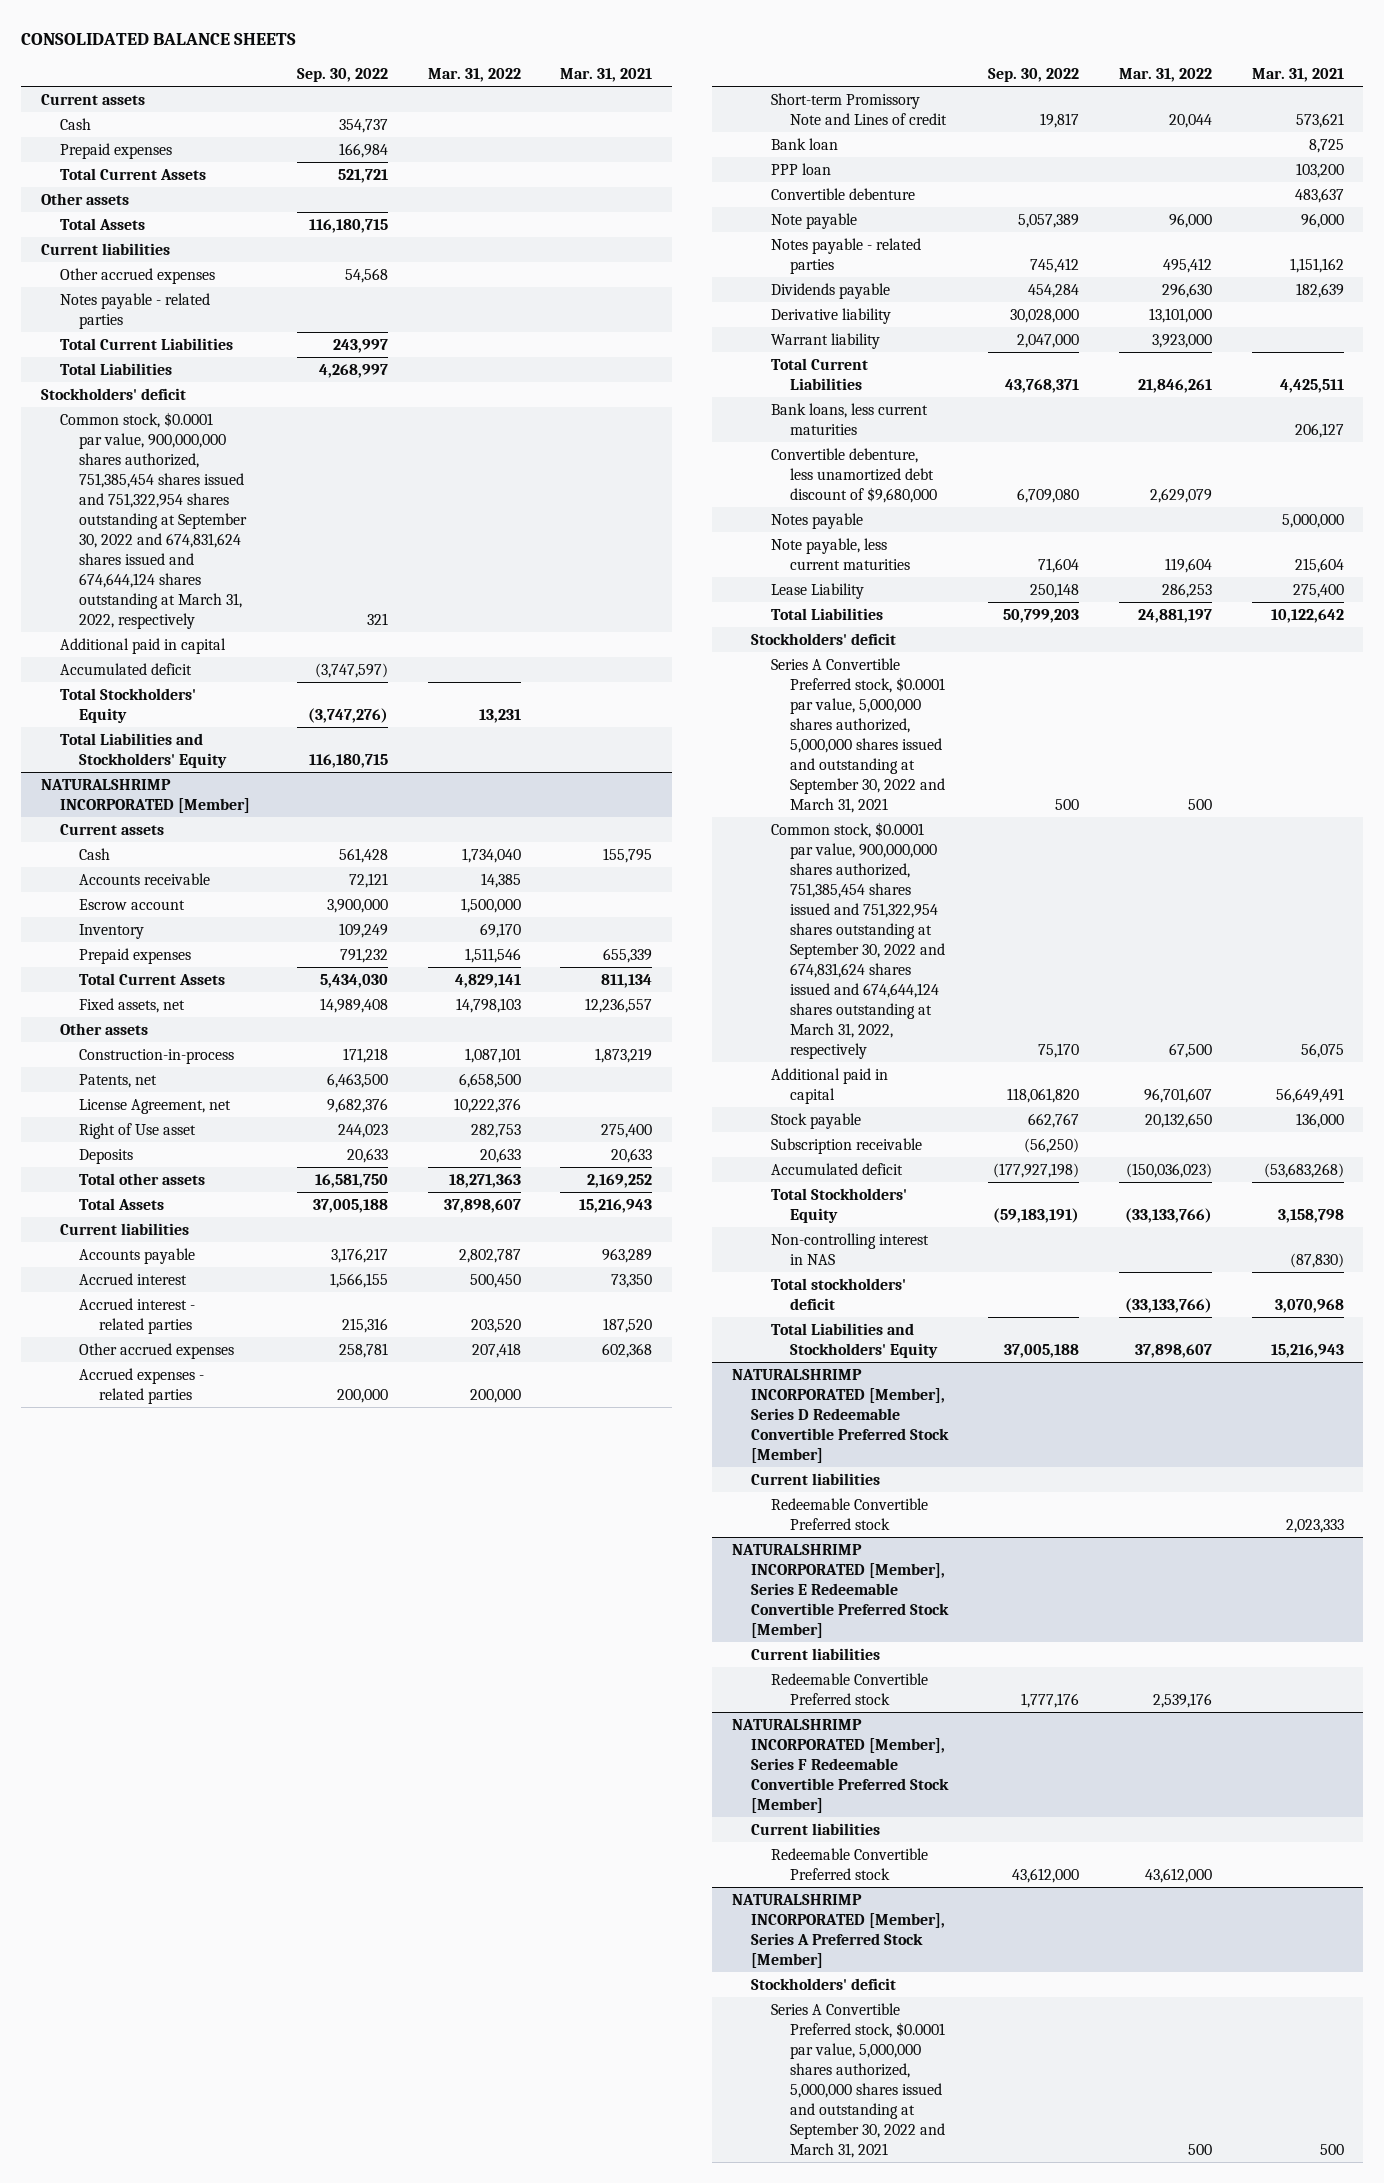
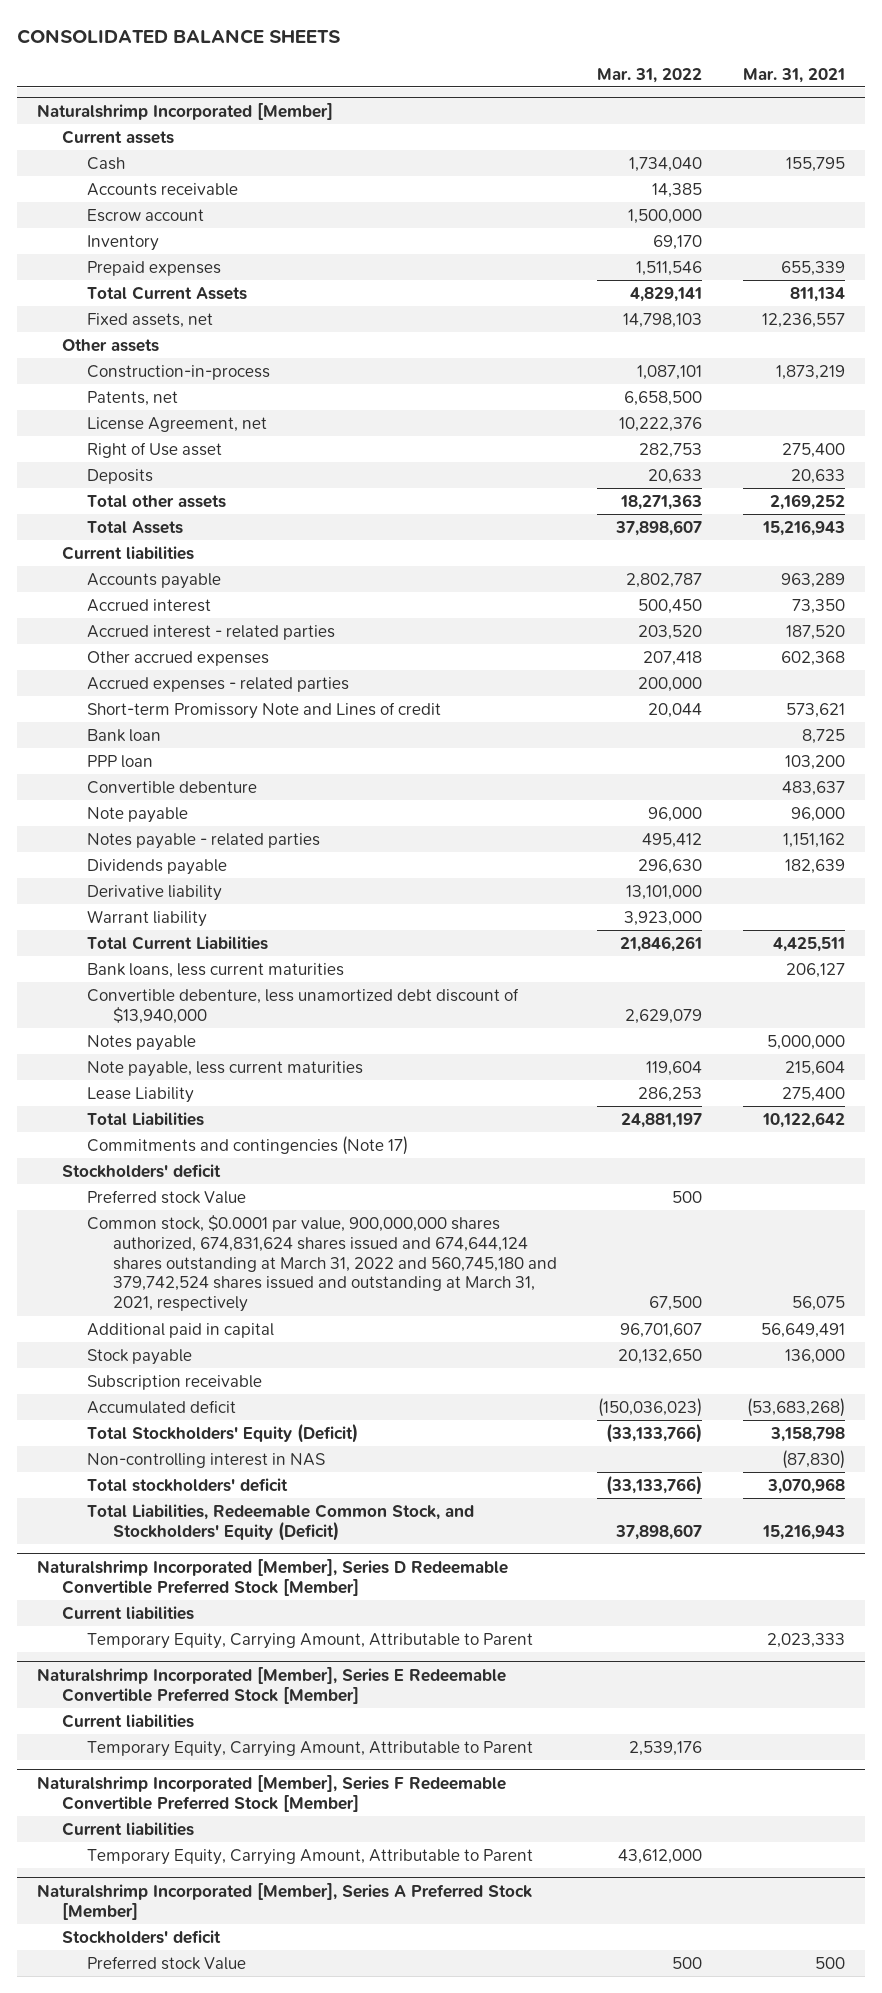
[296,68,388,83] Sep. 30, 2022 -> none
[40,93,145,105] Current assets -> none
[60,117,92,130] Cash -> none
[60,142,173,159] Prepaid expenses -> none
[60,167,207,180] Total Current Assets -> none
[40,192,129,205] Other assets -> none
[60,217,146,230] Total Assets -> none
[40,242,170,255] Current liabilities -> none
[60,267,216,284] Other accrued expenses -> none
[60,292,211,329] Notes payable - related parties -> none
[60,337,234,350] Total Current Liabilities -> none
[60,362,173,375] Total Liabilities -> none
[40,387,186,400] Stockholders' deficit -> none
[60,411,248,630] Common stock, $0.0001 par value, 900,000,000 shares authorized, 751,385,454 shares issued and 751,322,954 shares outstanding at September 30, 2022 and 674,831,624 shares issued and 674,644,124 shares outstanding at March 31, 2022, respectively -> none
[60,637,227,654] Additional paid in capital -> none
[60,662,193,675] Accumulated deficit -> none
[60,687,197,723] Total Stockholders' Equity -> none
[60,732,228,768] Total Liabilities and Stockholders' Equity -> none
[40,778,251,813] NATURALSHRIMP INCORPORATED [Member] -> [37,102,334,120] Naturalshrimp Incorporated [Member]
[770,447,937,503] Convertible debenture, less unamortized debt discount of $9,680,000 -> [87,987,520,1024] Convertible debenture, less unamortized debt discount of $13,940,000
none -> [87,1135,409,1155] Commitments and contingencies (Note 17)
[770,657,945,813] Series A Convertible Preferred stock, $0.0001 par value, 5,000,000 shares authorized, 5,000,000 shares issued and outstanding at September 30, 2022 and March 31, 2021 -> [87,1189,247,1204] Preferred stock Value
[770,821,945,1060] Common stock, $0.0001 par value, 900,000,000 shares authorized, 751,385,454 shares issued and 751,322,954 shares outstanding at September 30, 2022 and 674,831,624 shares issued and 674,644,124 shares outstanding at March 31, 2022, respectively -> [87,1214,557,1313] Common stock, $0.0001 par value, 900,000,000 shares authorized, 674,831,624 shares issued and 674,644,124 shares outstanding at March 31, 2022 and 560,745,180 and 379,742,524 shares issued and outstanding at March 31, 2021, respectively
[770,1187,907,1223] Total Stockholders' Equity -> [87,1422,359,1443] Total Stockholders' Equity (Deficit)
[770,1322,938,1358] Total Liabilities and Stockholders' Equity -> [87,1503,475,1541] Total Liabilities, Redeemable Common Stock, and Stockholders' Equity (Deficit)
[731,1368,950,1463] NATURALSHRIMP INCORPORATED [Member], Series D Redeemable Convertible Preferred Stock [Member] -> [37,1558,509,1596] Naturalshrimp Incorporated [Member], Series D Redeemable Convertible Preferred Stock [Member]
[770,1497,928,1530] Redeemable Convertible Preferred stock -> [87,1632,534,1649] Temporary Equity, Carrying Amount, Attributable to Parent
[731,1543,950,1638] NATURALSHRIMP INCORPORATED [Member], Series E Redeemable Convertible Preferred Stock [Member] -> [37,1666,507,1704] Naturalshrimp Incorporated [Member], Series E Redeemable Convertible Preferred Stock [Member]
[770,1672,928,1705] Redeemable Convertible Preferred stock -> [87,1740,534,1757] Temporary Equity, Carrying Amount, Attributable to Parent
[731,1718,950,1813] NATURALSHRIMP INCORPORATED [Member], Series F Redeemable Convertible Preferred Stock [Member] -> [37,1774,507,1812] Naturalshrimp Incorporated [Member], Series F Redeemable Convertible Preferred Stock [Member]
[770,1847,928,1880] Redeemable Convertible Preferred stock -> [87,1848,534,1865] Temporary Equity, Carrying Amount, Attributable to Parent
[731,1893,946,1968] NATURALSHRIMP INCORPORATED [Member], Series A Preferred Stock [Member] -> [37,1882,533,1920] Naturalshrimp Incorporated [Member], Series A Preferred Stock [Member]
[770,2002,945,2158] Series A Convertible Preferred stock, $0.0001 par value, 5,000,000 shares authorized, 5,000,000 shares issued and outstanding at September 30, 2022 and March 31, 2021 -> [87,1955,247,1970] Preferred stock Value

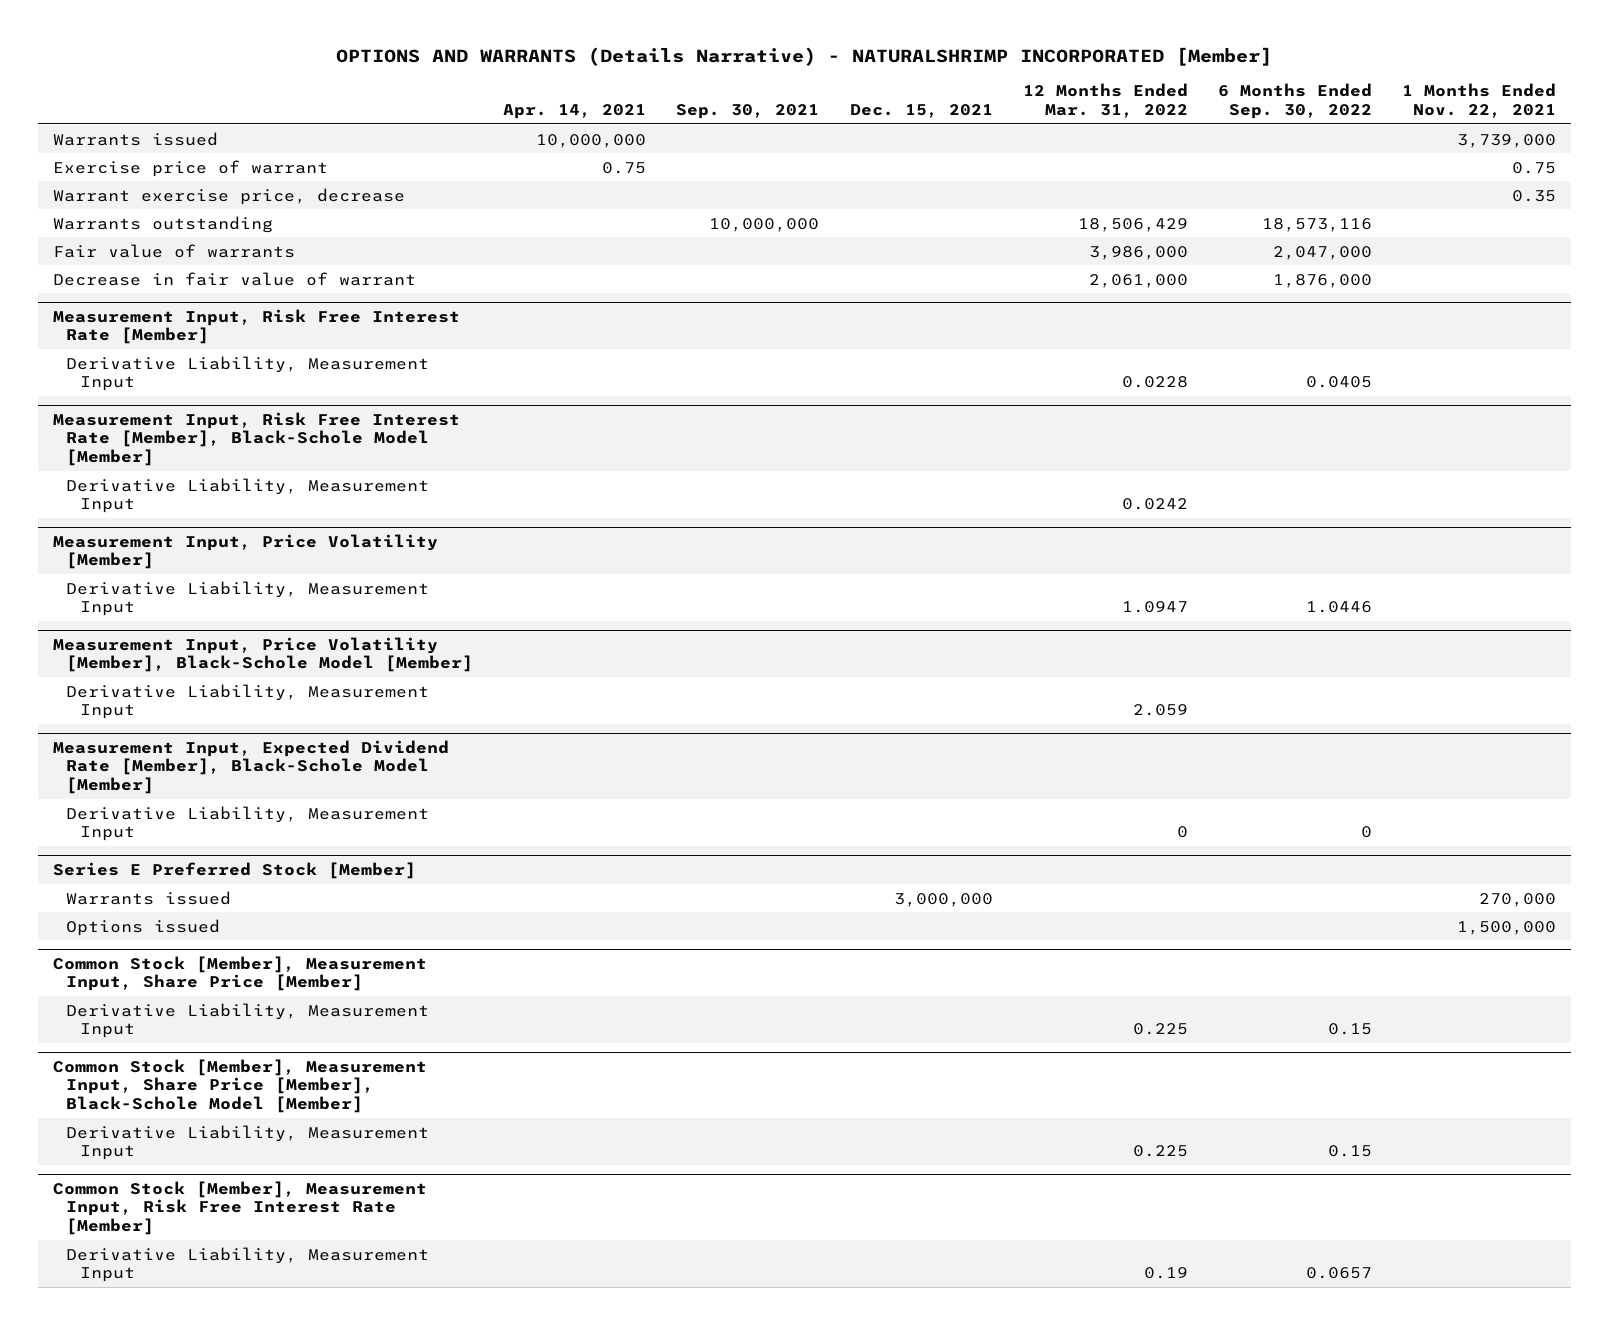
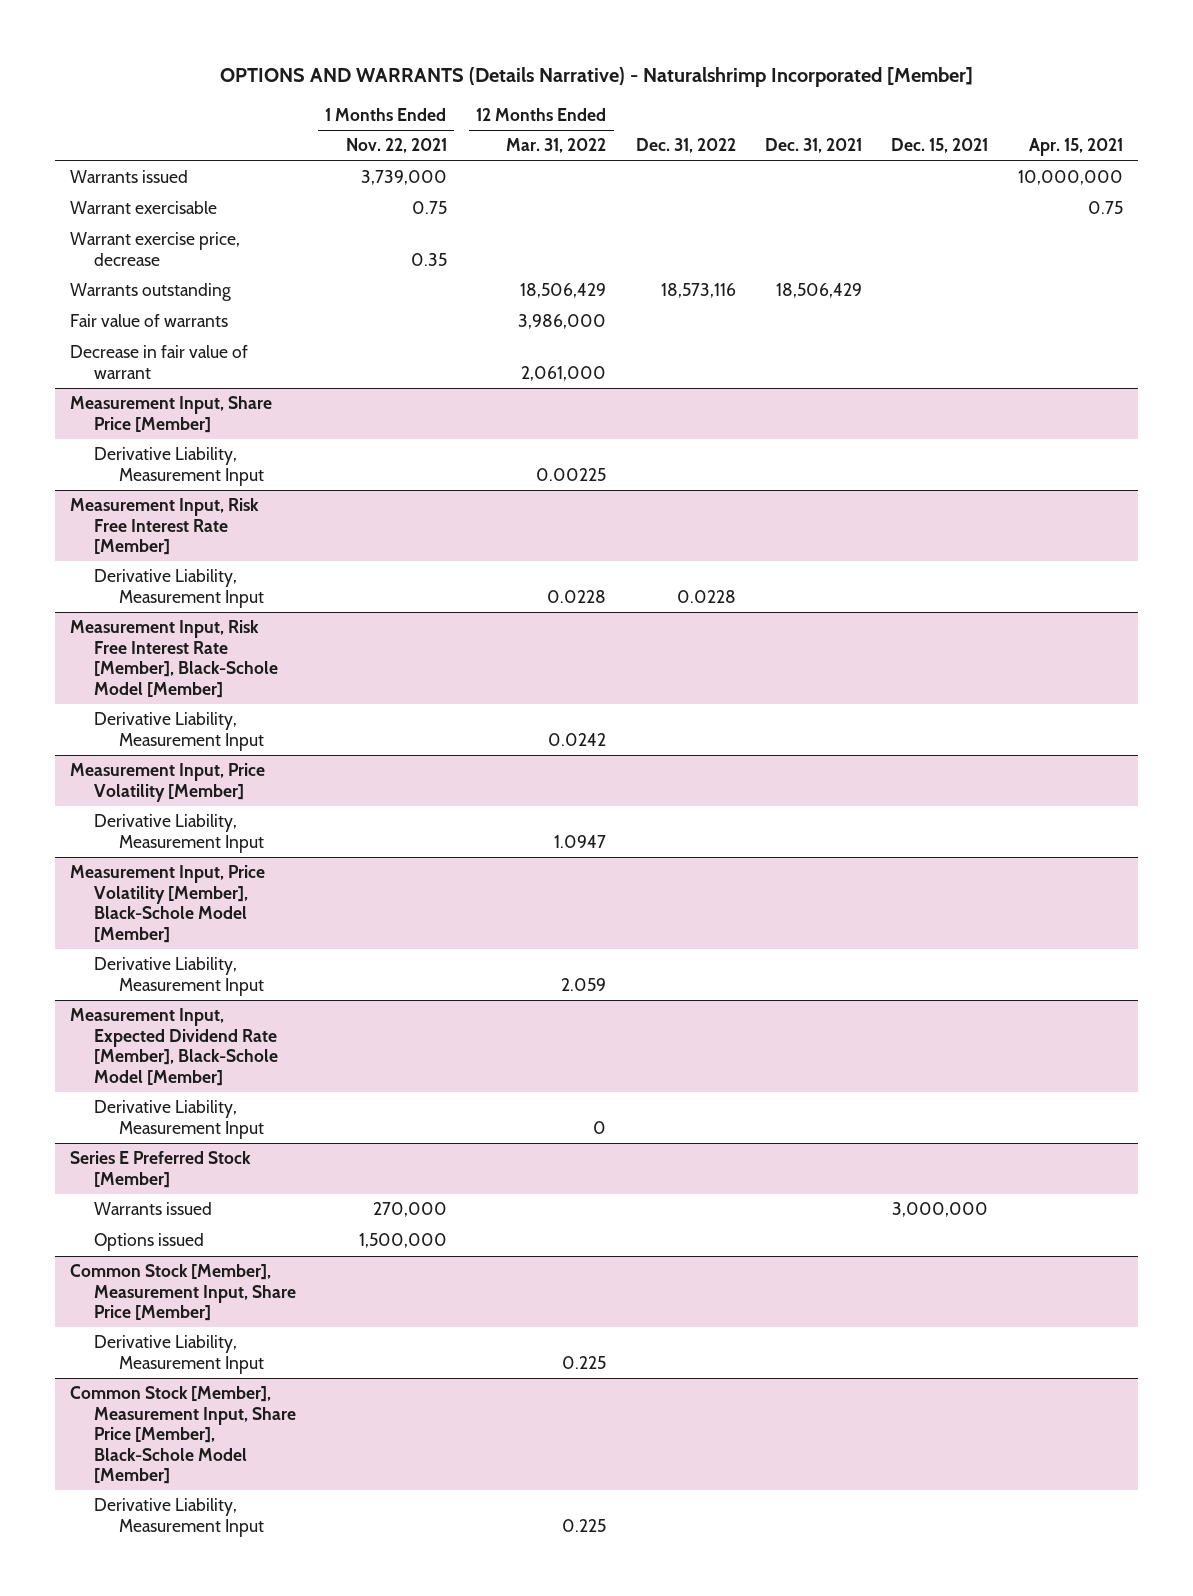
[336,46,1273,66] OPTIONS AND WARRANTS (Details Narrative) - NATURALSHRIMP INCORPORATED [Member] -> [220,67,974,88] OPTIONS AND WARRANTS (Details Narrative) - Naturalshrimp Incorporated [Member]
[503,103,647,119] Apr. 14, 2021 -> none
[676,103,820,119] Sep. 30, 2021 -> none
[1217,83,1372,119] 6 Months Ended Sep. 30, 2022 -> none
none -> [635,138,736,154] Dec. 31, 2022
none -> [765,138,863,154] Dec. 31, 2021
none -> [1028,138,1123,157] Apr. 15, 2021
[52,159,328,177] Exercise price of warrant -> [70,201,218,215] Warrant exercisable
none -> [70,396,273,433] Measurement Input, Share Price [Member]
none -> [94,447,264,486] Derivative Liability, Measurement Input
[52,1180,427,1235] Common Stock [Member], Measurement Input, Risk Free Interest Rate [Member] -> none
[66,1246,430,1283] Derivative Liability, Measurement Input -> none

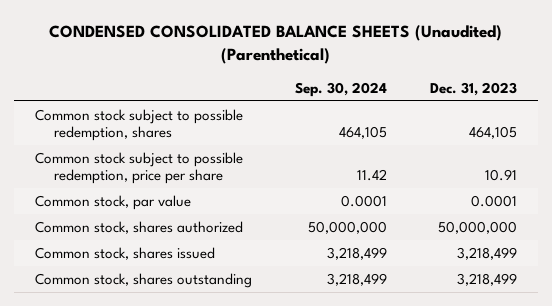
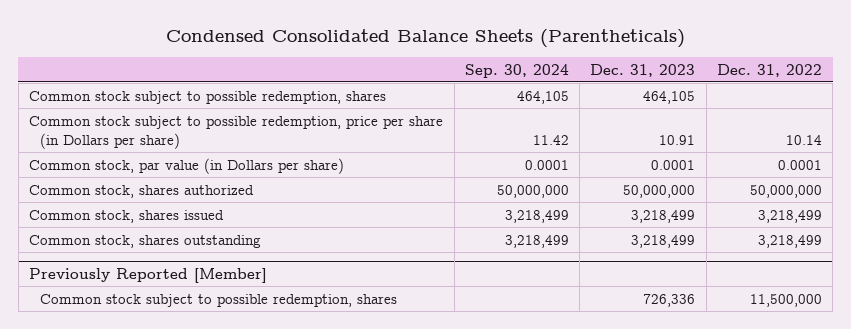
[48,24,502,64] CONDENSED CONSOLIDATED BALANCE SHEETS (Unaudited) (Parenthetical) -> [165,29,685,49] Condensed Consolidated Balance Sheets (Parentheticals)
none -> [717,63,823,77] Dec. 31, 2022
[34,151,243,185] Common stock subject to possible redemption, price per share -> [29,115,444,149] Common stock subject to possible redemption, price per share (in Dollars per share)
[34,194,191,210] Common stock, par value -> [29,157,345,174] Common stock, par value (in Dollars per share)
none -> [29,268,268,284] Previously Reported [Member]
none -> [39,293,397,307] Common stock subject to possible redemption, shares

